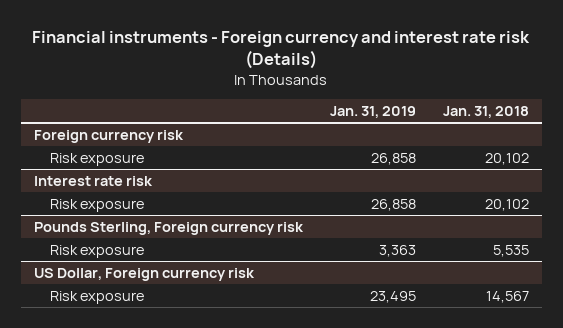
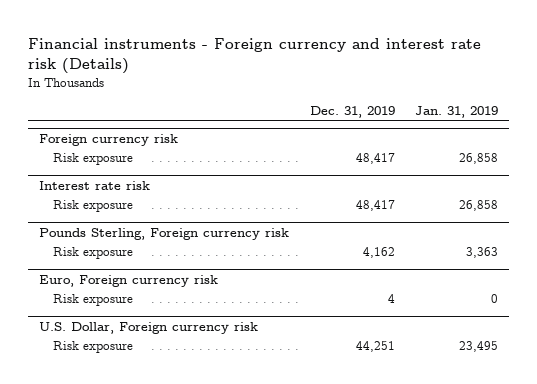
[442,105,529,118] Jan. 31, 2018 -> none
none -> [309,105,395,118] Dec. 31, 2019
none -> [38,275,218,288] Euro, Foreign currency risk
none -> [53,294,134,307] Risk exposure
[33,267,255,281] US Dollar, Foreign currency risk -> [38,322,258,335] U.S. Dollar, Foreign currency risk

